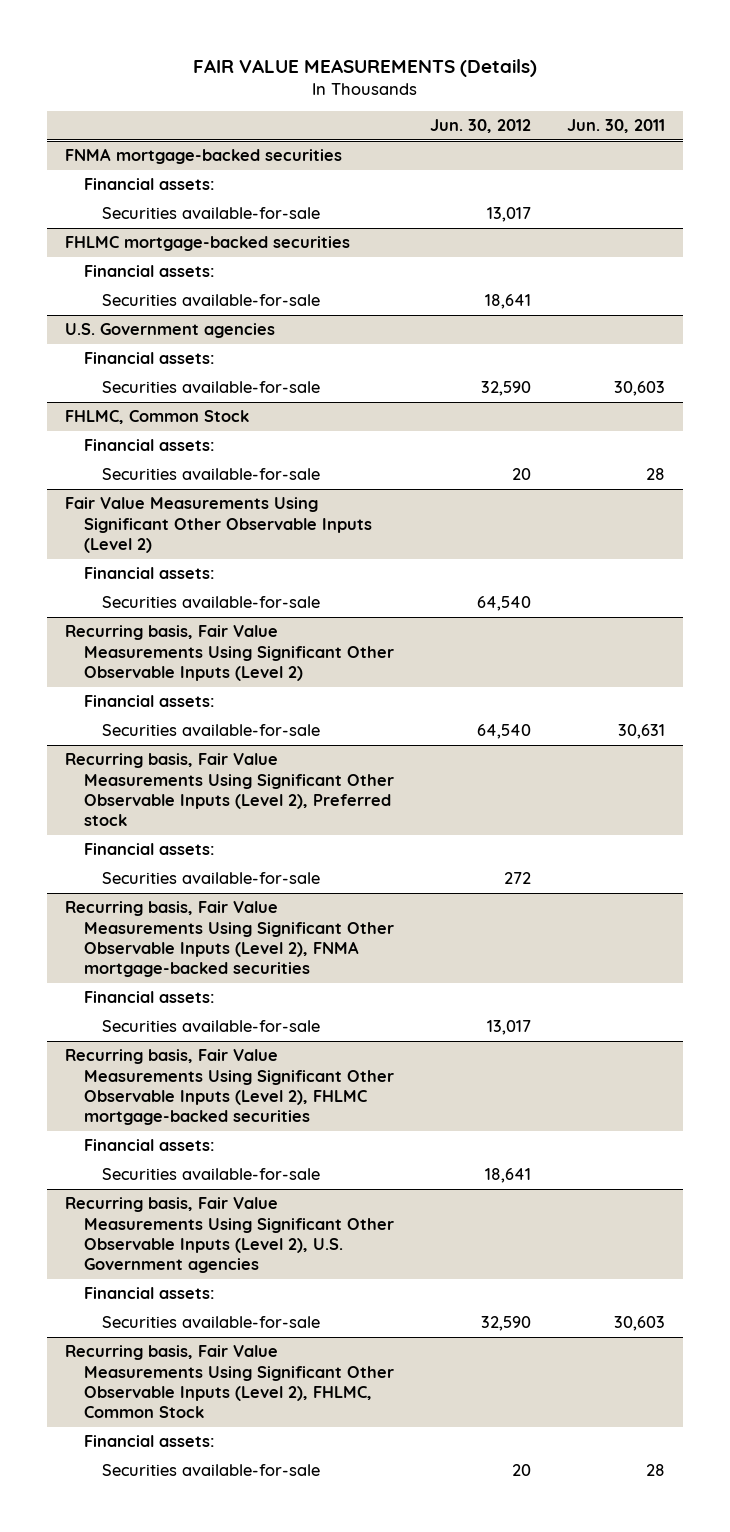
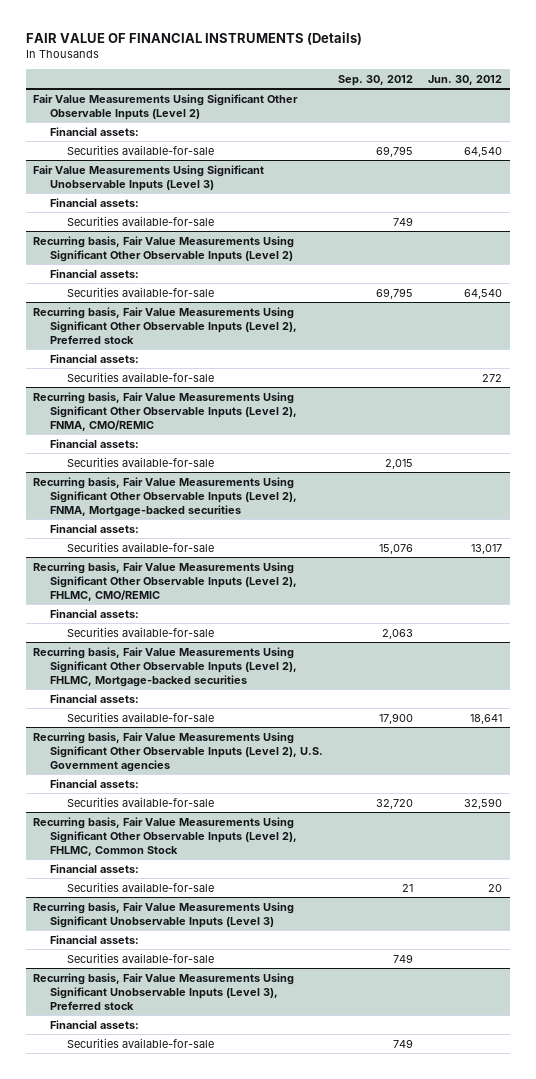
[193,58,538,77] FAIR VALUE MEASUREMENTS (Details) -> [25,31,362,45] FAIR VALUE OF FINANCIAL INSTRUMENTS (Details)
[566,119,665,134] Jun. 30, 2011 -> none
none -> [338,74,414,86] Sep. 30, 2012
[65,148,343,165] FNMA mortgage-backed securities -> none
[83,178,215,191] Financial assets: -> none
[101,207,320,220] Securities available-for-sale -> none
[65,236,351,252] FHLMC mortgage-backed securities -> none
[83,265,215,278] Financial assets: -> none
[101,294,320,307] Securities available-for-sale -> none
[65,323,276,339] U.S. Government agencies -> none
[83,352,215,365] Financial assets: -> none
[101,381,320,394] Securities available-for-sale -> none
[65,410,250,425] FHLMC, Common Stock -> none
[83,439,215,452] Financial assets: -> none
[101,468,320,481] Securities available-for-sale -> none
none -> [33,164,265,191] Fair Value Measurements Using Significant Unobservable Inputs (Level 3)
none -> [49,197,139,207] Financial assets:
none -> [66,215,214,226] Securities available-for-sale
none -> [33,391,297,431] Recurring basis, Fair Value Measurements Using Significant Other Observable Inputs (Level 2), FNMA, CMO/REMIC
none -> [49,438,139,448] Financial assets:
none -> [66,456,214,467] Securities available-for-sale
[65,901,394,978] Recurring basis, Fair Value Measurements Using Significant Other Observable Inputs (Level 2), FNMA mortgage-backed securities -> [33,476,297,517] Recurring basis, Fair Value Measurements Using Significant Other Observable Inputs (Level 2), FNMA, Mortgage-backed securities
none -> [33,561,297,601] Recurring basis, Fair Value Measurements Using Significant Other Observable Inputs (Level 2), FHLMC, CMO/REMIC
none -> [49,608,139,618] Financial assets:
none -> [66,626,214,637] Securities available-for-sale
[65,1049,394,1126] Recurring basis, Fair Value Measurements Using Significant Other Observable Inputs (Level 2), FHLMC mortgage-backed securities -> [33,646,297,687] Recurring basis, Fair Value Measurements Using Significant Other Observable Inputs (Level 2), FHLMC, Mortgage-backed securities
none -> [33,901,295,928] Recurring basis, Fair Value Measurements Using Significant Unobservable Inputs (Level 3)
none -> [49,934,139,944] Financial assets:
none -> [66,952,214,963] Securities available-for-sale
none -> [33,972,295,1010] Recurring basis, Fair Value Measurements Using Significant Unobservable Inputs (Level 3), Preferred stock
none -> [49,1019,139,1029] Financial assets:
none -> [66,1037,214,1048] Securities available-for-sale

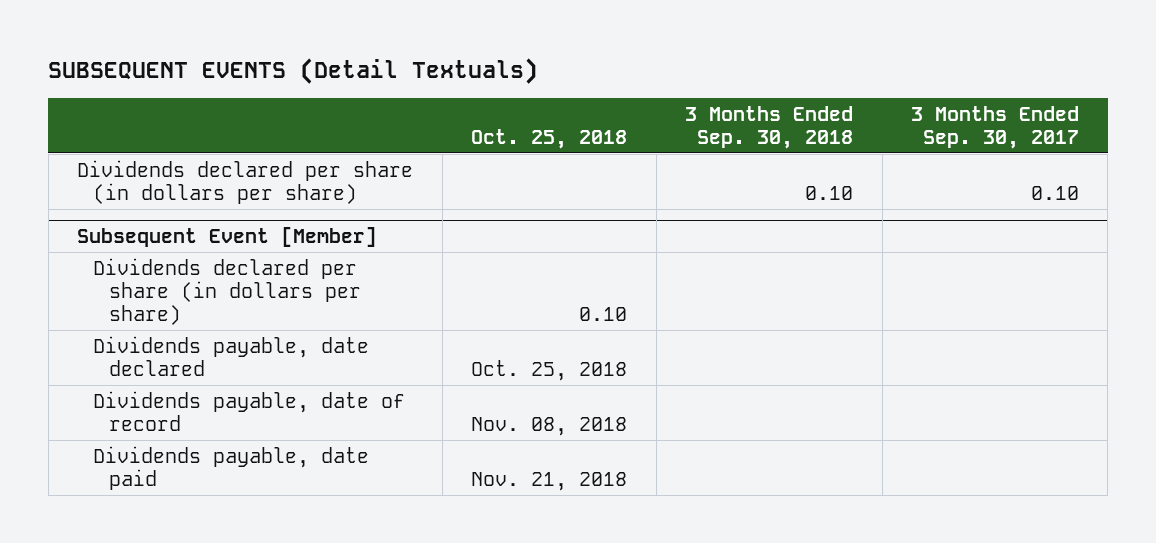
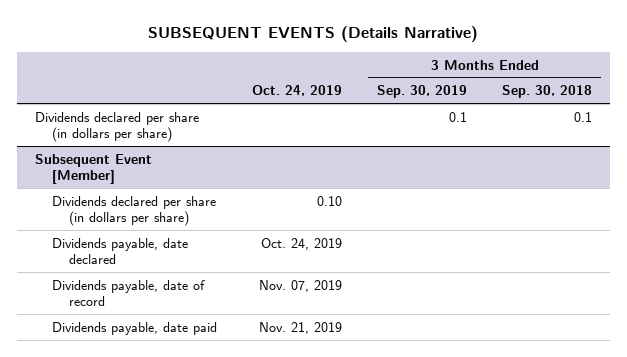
[48,58,539,85] SUBSEQUENT EVENTS (Detail Textuals) -> [148,26,479,43] SUBSEQUENT EVENTS (Details Narrative)
[471,128,628,149] Oct. 25, 2018 -> none
[910,105,1079,149] 3 Months Ended Sep. 30, 2017 -> none
none -> [251,85,342,97] Oct. 24, 2019
none -> [377,85,468,99] Sep. 30, 2019
[805,185,854,200] 0.10 -> [574,111,593,122] 0.1

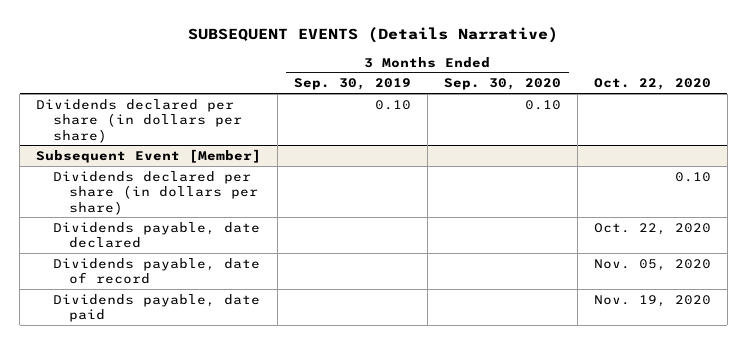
[251,85,342,97] Oct. 24, 2019 -> none
[502,85,593,99] Sep. 30, 2018 -> none
none -> [443,78,561,91] Sep. 30, 2020
none -> [593,78,711,91] Oct. 22, 2020
[449,111,468,122] 0.1 -> [375,99,412,110] 0.10

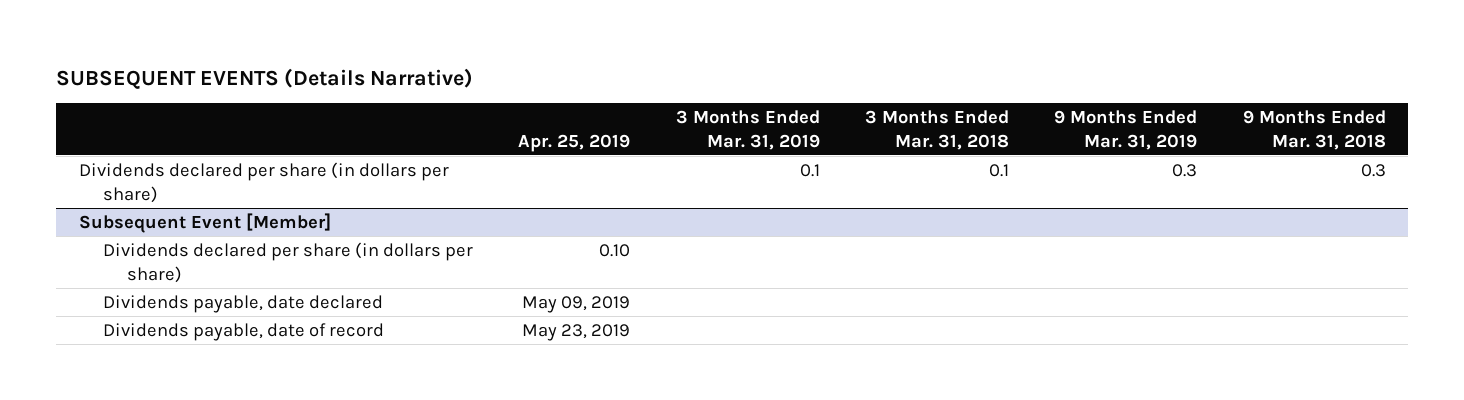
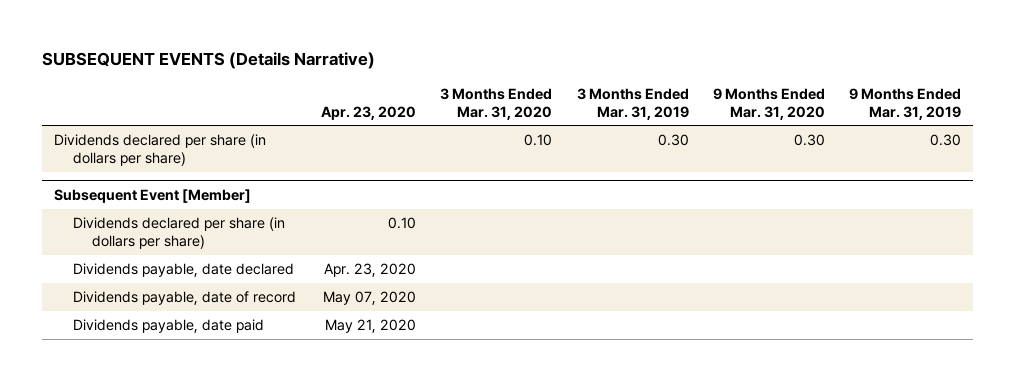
[518,133,631,152] Apr. 25, 2019 -> none
[864,109,1009,150] 3 Months Ended Mar. 31, 2018 -> none
[1242,109,1386,150] 9 Months Ended Mar. 31, 2018 -> none
none -> [320,105,416,120] Apr. 23, 2020
none -> [440,87,553,120] 3 Months Ended Mar. 31, 2020
none -> [712,87,825,120] 9 Months Ended Mar. 31, 2020
[799,163,820,177] 0.1 -> [657,133,689,146] 0.30
[1172,163,1198,177] 0.3 -> [930,133,962,146] 0.30
none -> [73,318,265,333] Dividends payable, date paid

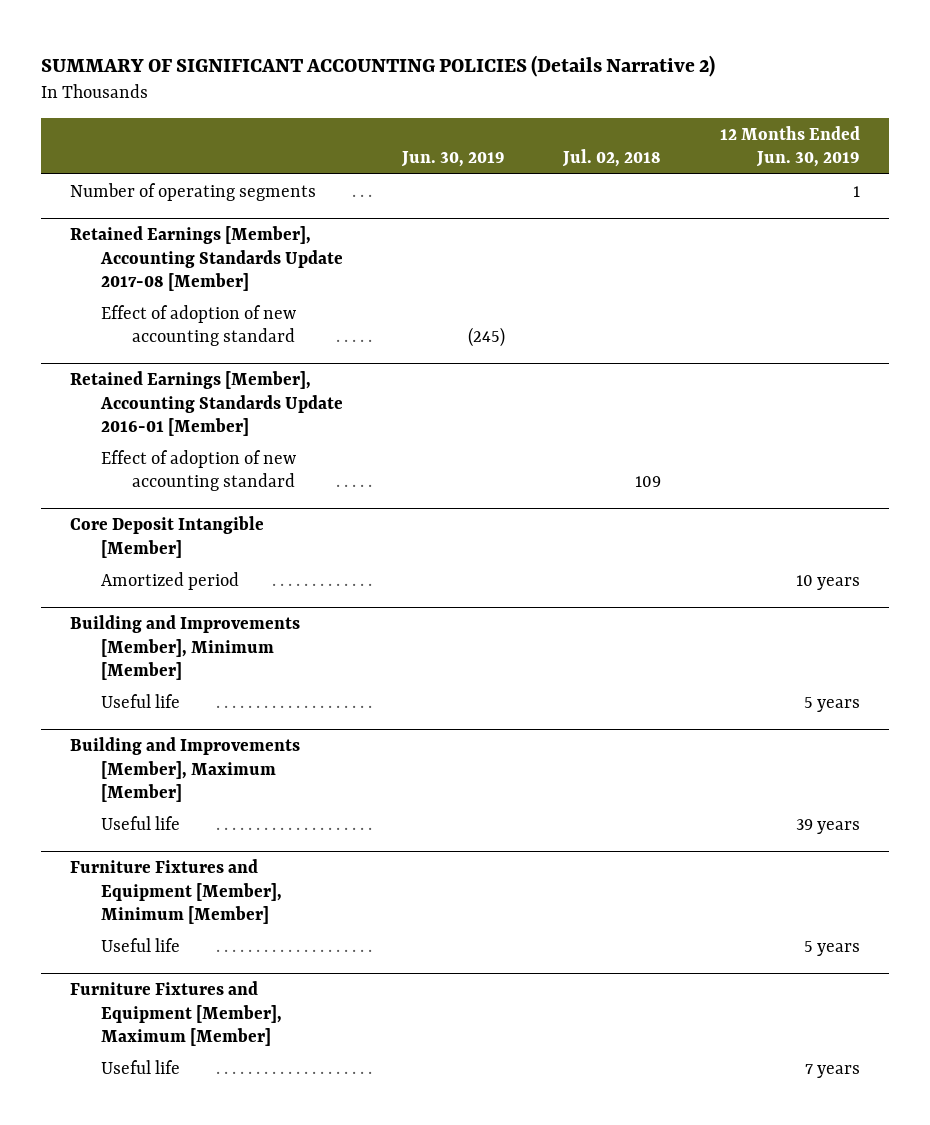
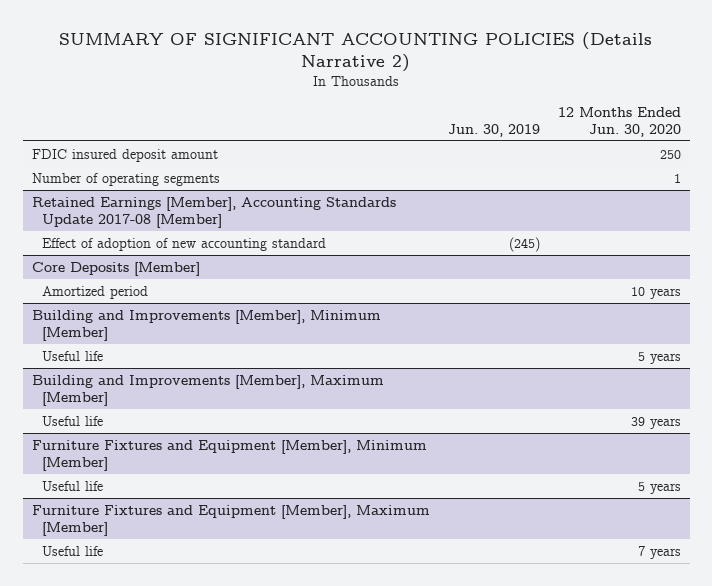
[562,149,662,168] Jul. 02, 2018 -> none
[720,125,861,168] 12 Months Ended Jun. 30, 2019 -> none
none -> [557,106,681,137] 12 Months Ended Jun. 30, 2020
none -> [31,148,218,162] FDIC insured deposit amount
[69,371,344,437] Retained Earnings [Member], Accounting Standards Update 2016-01 [Member] -> none
[101,449,297,491] Effect of adoption of new accounting standard -> none
[69,516,264,558] Core Deposit Intangible [Member] -> [31,261,200,276] Core Deposits [Member]

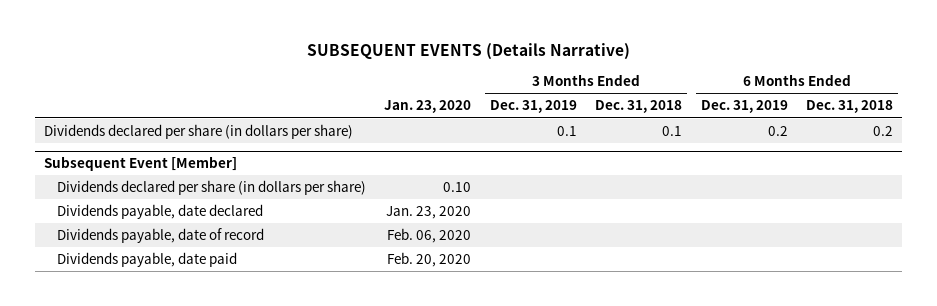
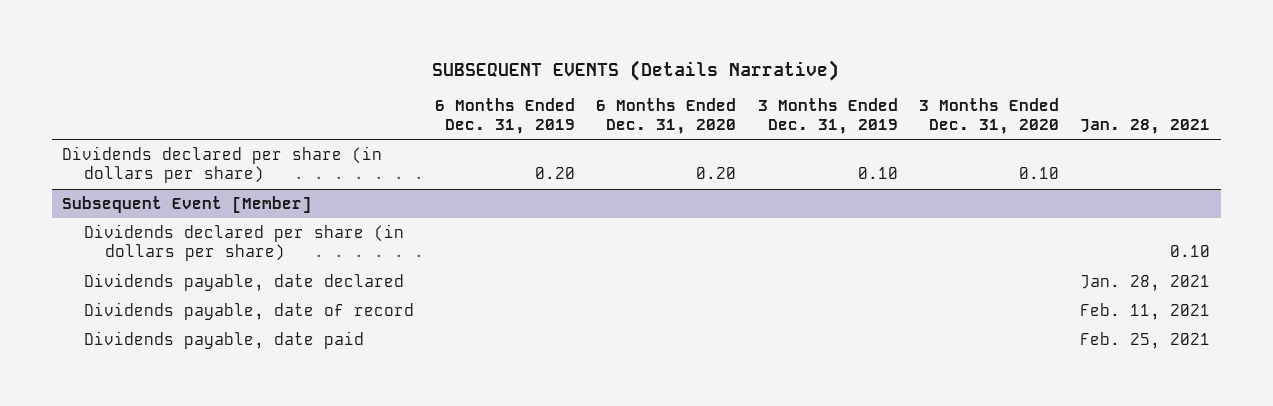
[384,100,472,114] Jan. 23, 2020 -> none
[595,100,683,114] Dec. 31, 2018 -> none
[806,100,894,114] Dec. 31, 2018 -> none
none -> [596,97,737,135] 6 Months Ended Dec. 31, 2020
none -> [919,97,1060,135] 3 Months Ended Dec. 31, 2020
none -> [1080,119,1211,135] Jan. 28, 2021
[556,126,577,137] 0.1 -> [857,167,898,180] 0.10
[767,126,788,137] 0.2 -> [534,167,575,180] 0.20

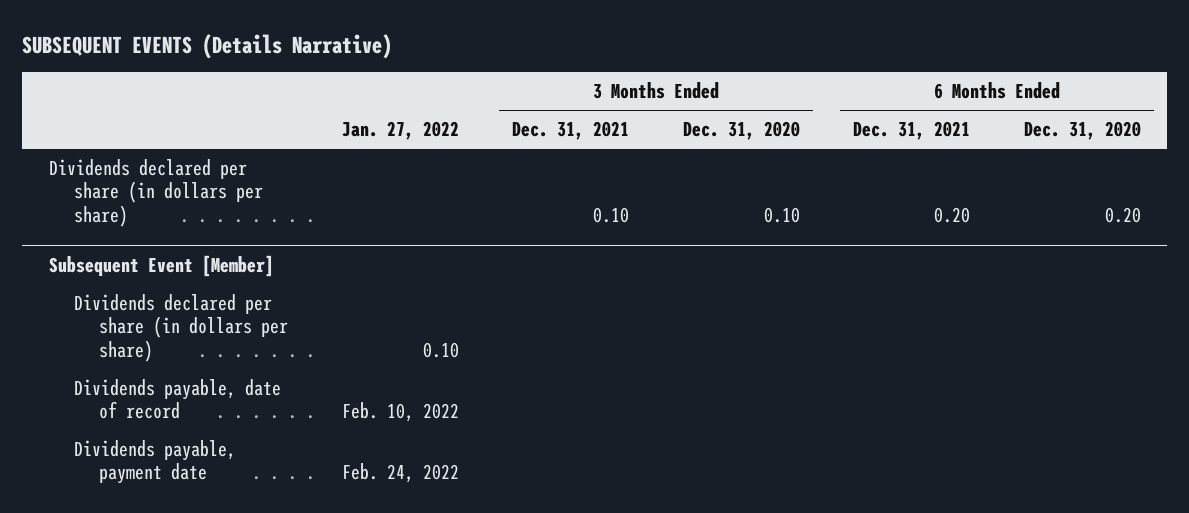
[434,97,575,135] 6 Months Ended Dec. 31, 2019 -> none
[757,97,898,135] 3 Months Ended Dec. 31, 2019 -> none
[1080,119,1211,135] Jan. 28, 2021 -> none
none -> [341,121,459,141] Jan. 27, 2022
none -> [512,121,630,141] Dec. 31, 2021
none -> [853,121,971,141] Dec. 31, 2021
[83,273,404,292] Dividends payable, date declared -> none
[83,331,364,350] Dividends payable, date paid -> [73,439,236,485] Dividends payable, payment date

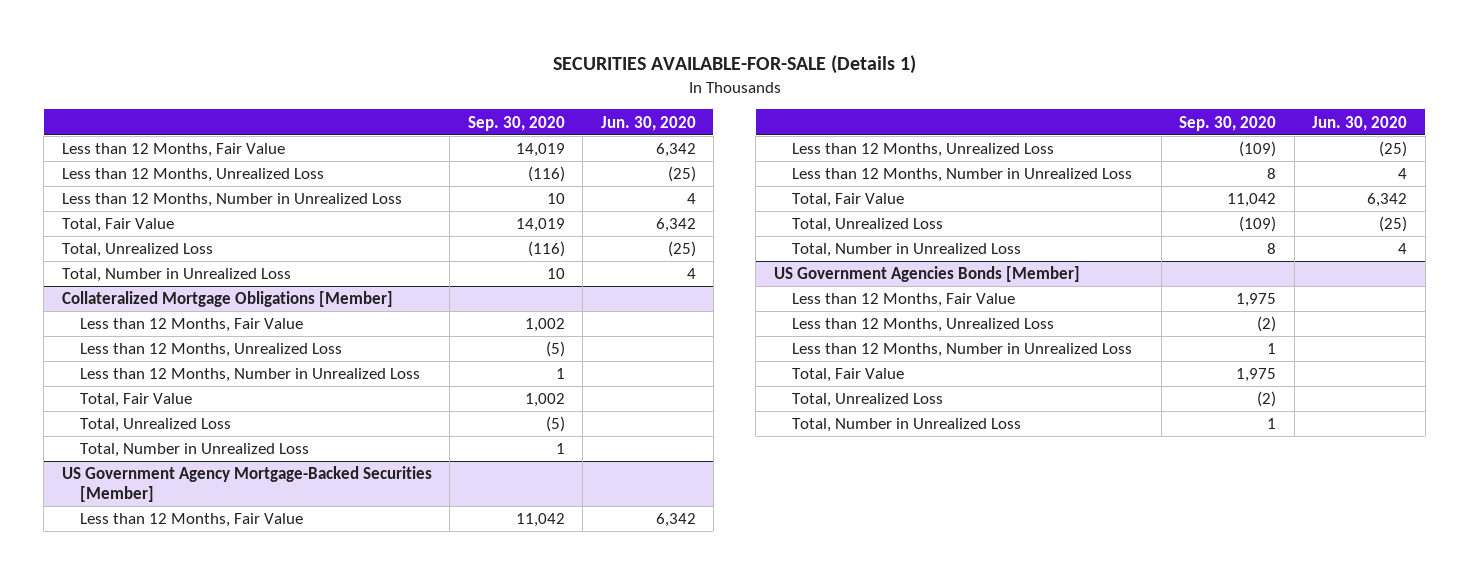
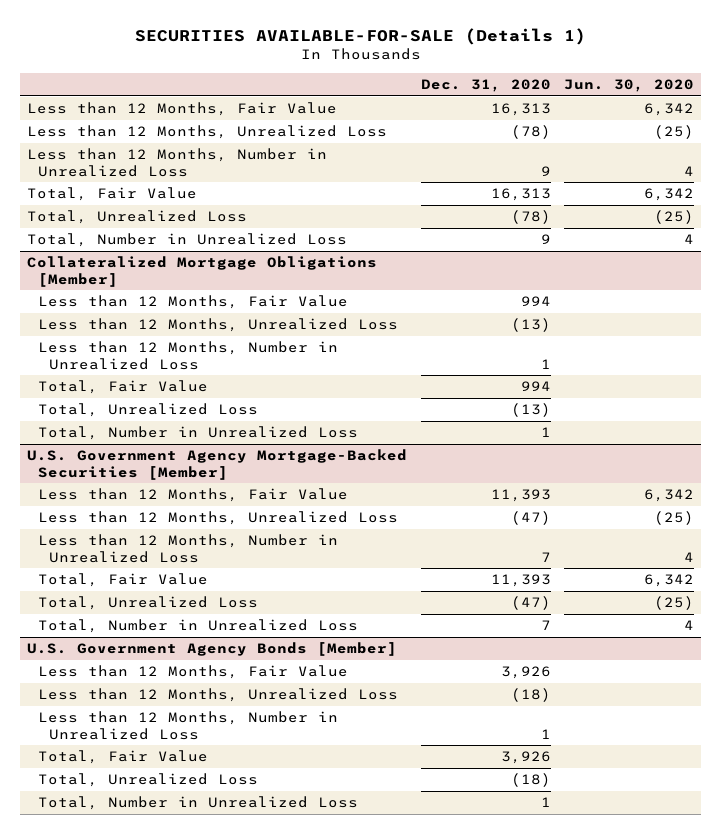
[467,115,565,131] Sep. 30, 2020 -> none
none -> [420,79,551,93] Dec. 31, 2020
[61,466,432,502] US Government Agency Mortgage-Backed Securities [Member] -> [26,449,407,480] U.S. Government Agency Mortgage-Backed Securities [Member]
[773,266,1080,283] US Government Agencies Bonds [Member] -> [26,642,397,657] U.S. Government Agency Bonds [Member]

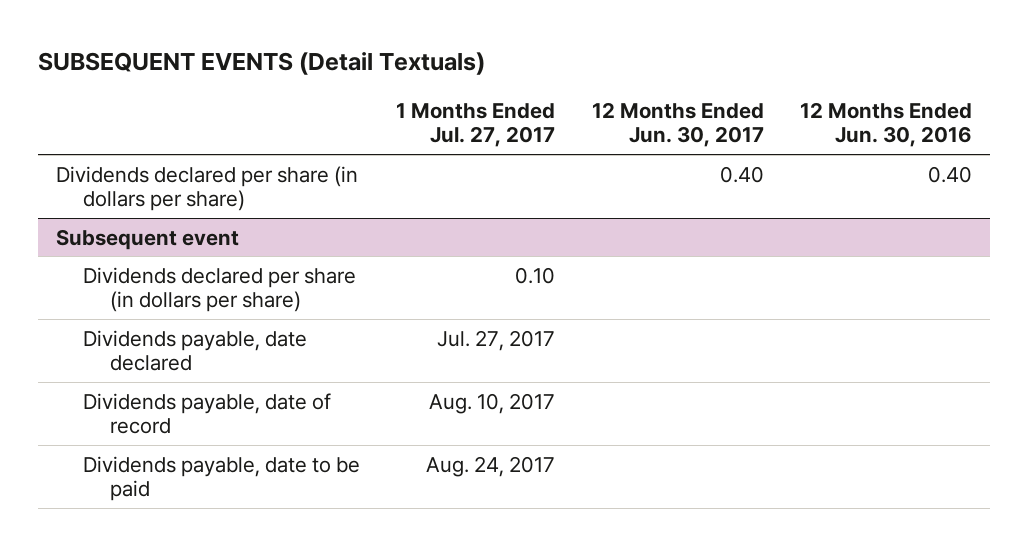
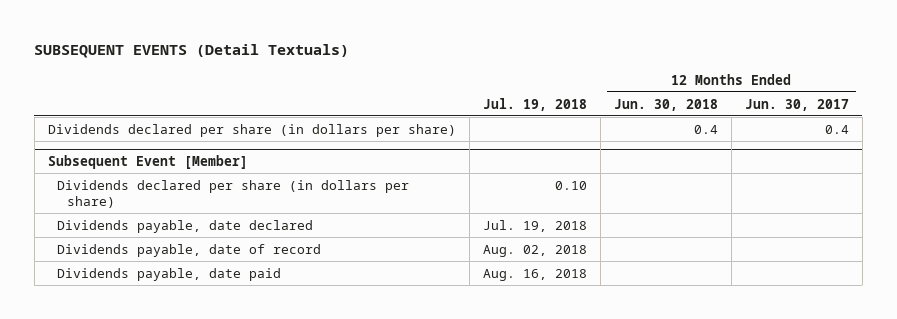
[396,102,556,148] 1 Months Ended Jul. 27, 2017 -> none
[800,101,973,148] 12 Months Ended Jun. 30, 2016 -> none
none -> [482,97,587,111] Jul. 19, 2018
none -> [613,98,718,111] Jun. 30, 2018
[719,165,764,183] 0.40 -> [824,124,849,134] 0.4
[55,228,239,250] Subsequent event -> [47,154,248,169] Subsequent Event [Member]
[83,455,361,502] Dividends payable, date to be paid -> [57,267,282,281] Dividends payable, date paid

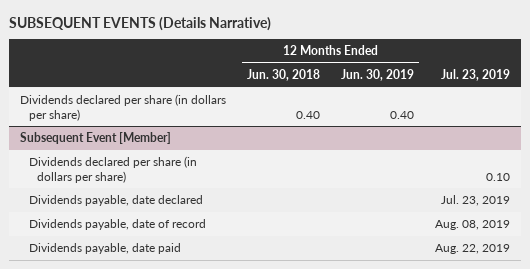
[34,43,350,58] SUBSEQUENT EVENTS (Detail Textuals) -> [9,16,272,31] SUBSEQUENT EVENTS (Details Narrative)
[482,97,587,111] Jul. 19, 2018 -> none
[744,98,849,111] Jun. 30, 2017 -> none
none -> [341,68,415,81] Jun. 30, 2019
none -> [441,68,511,81] Jul. 23, 2019
[693,124,718,134] 0.4 -> [295,110,320,119] 0.40

